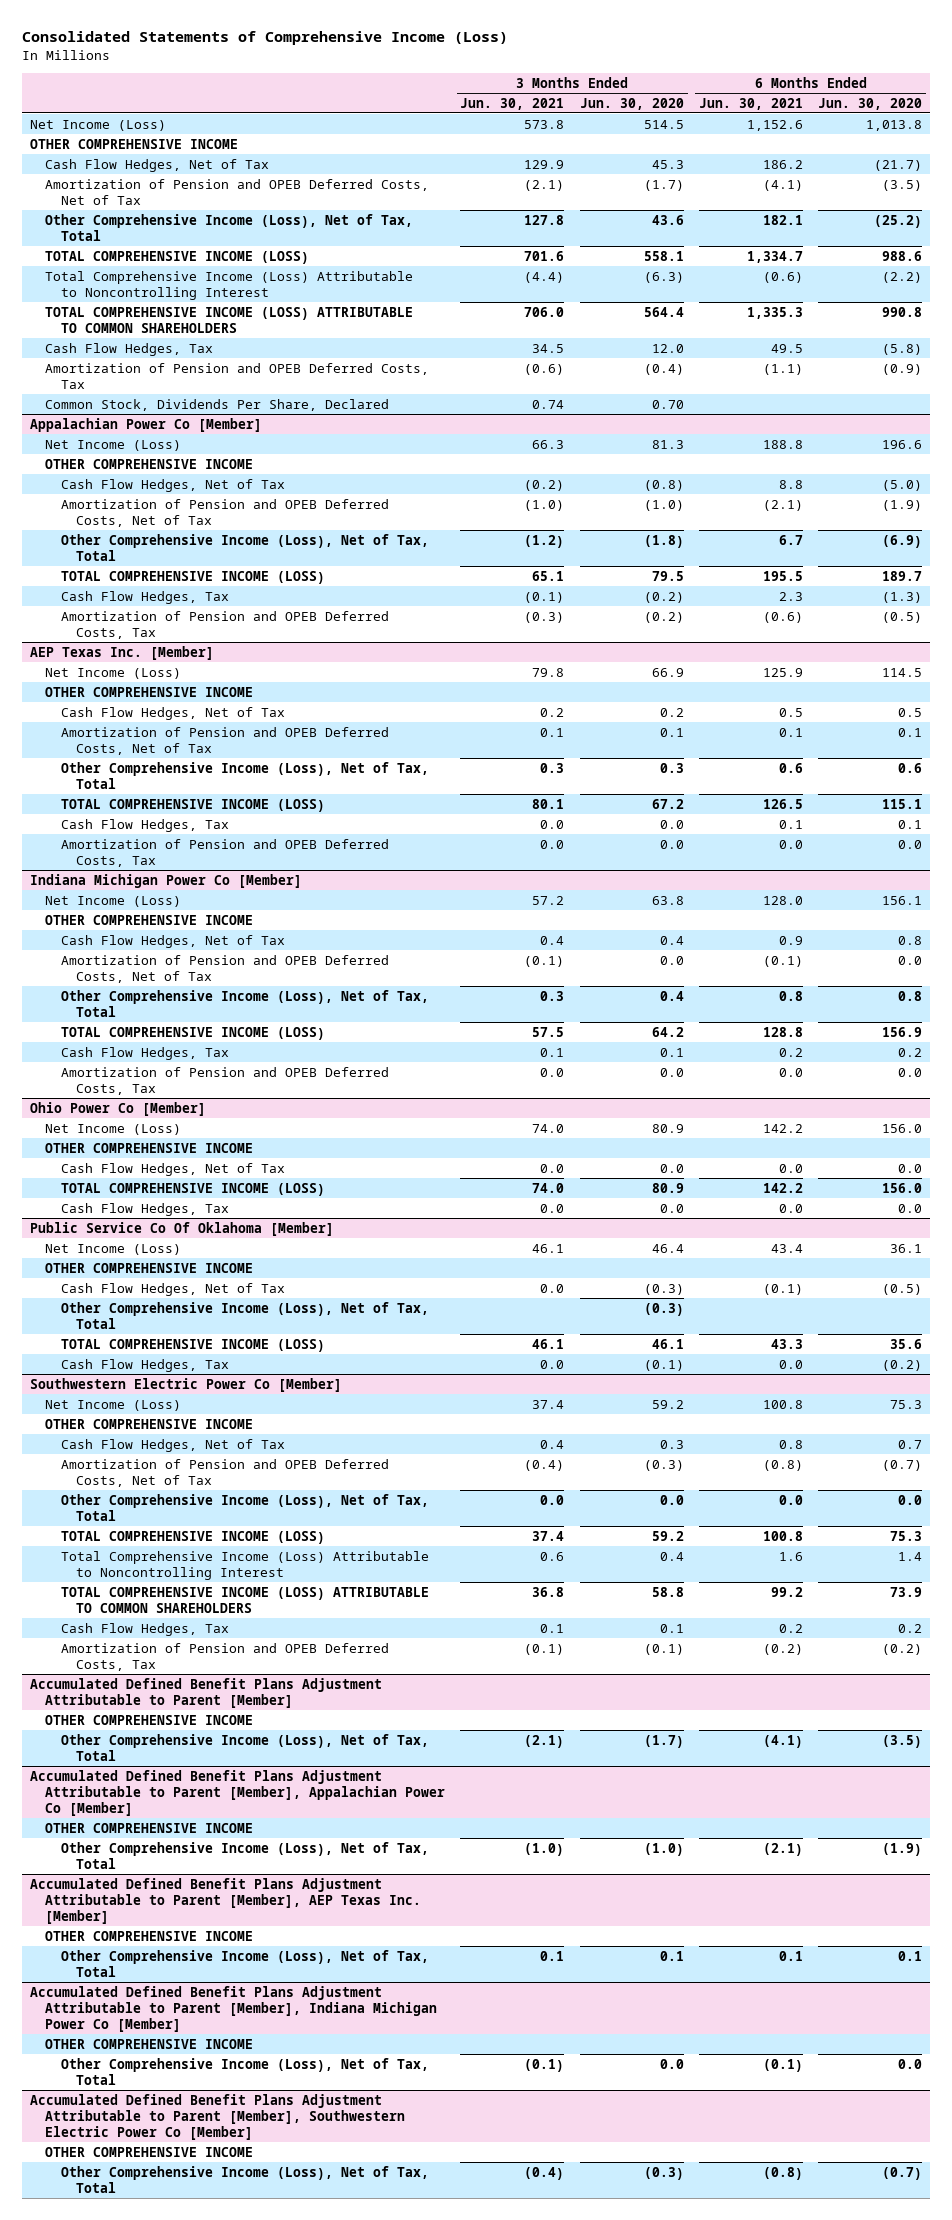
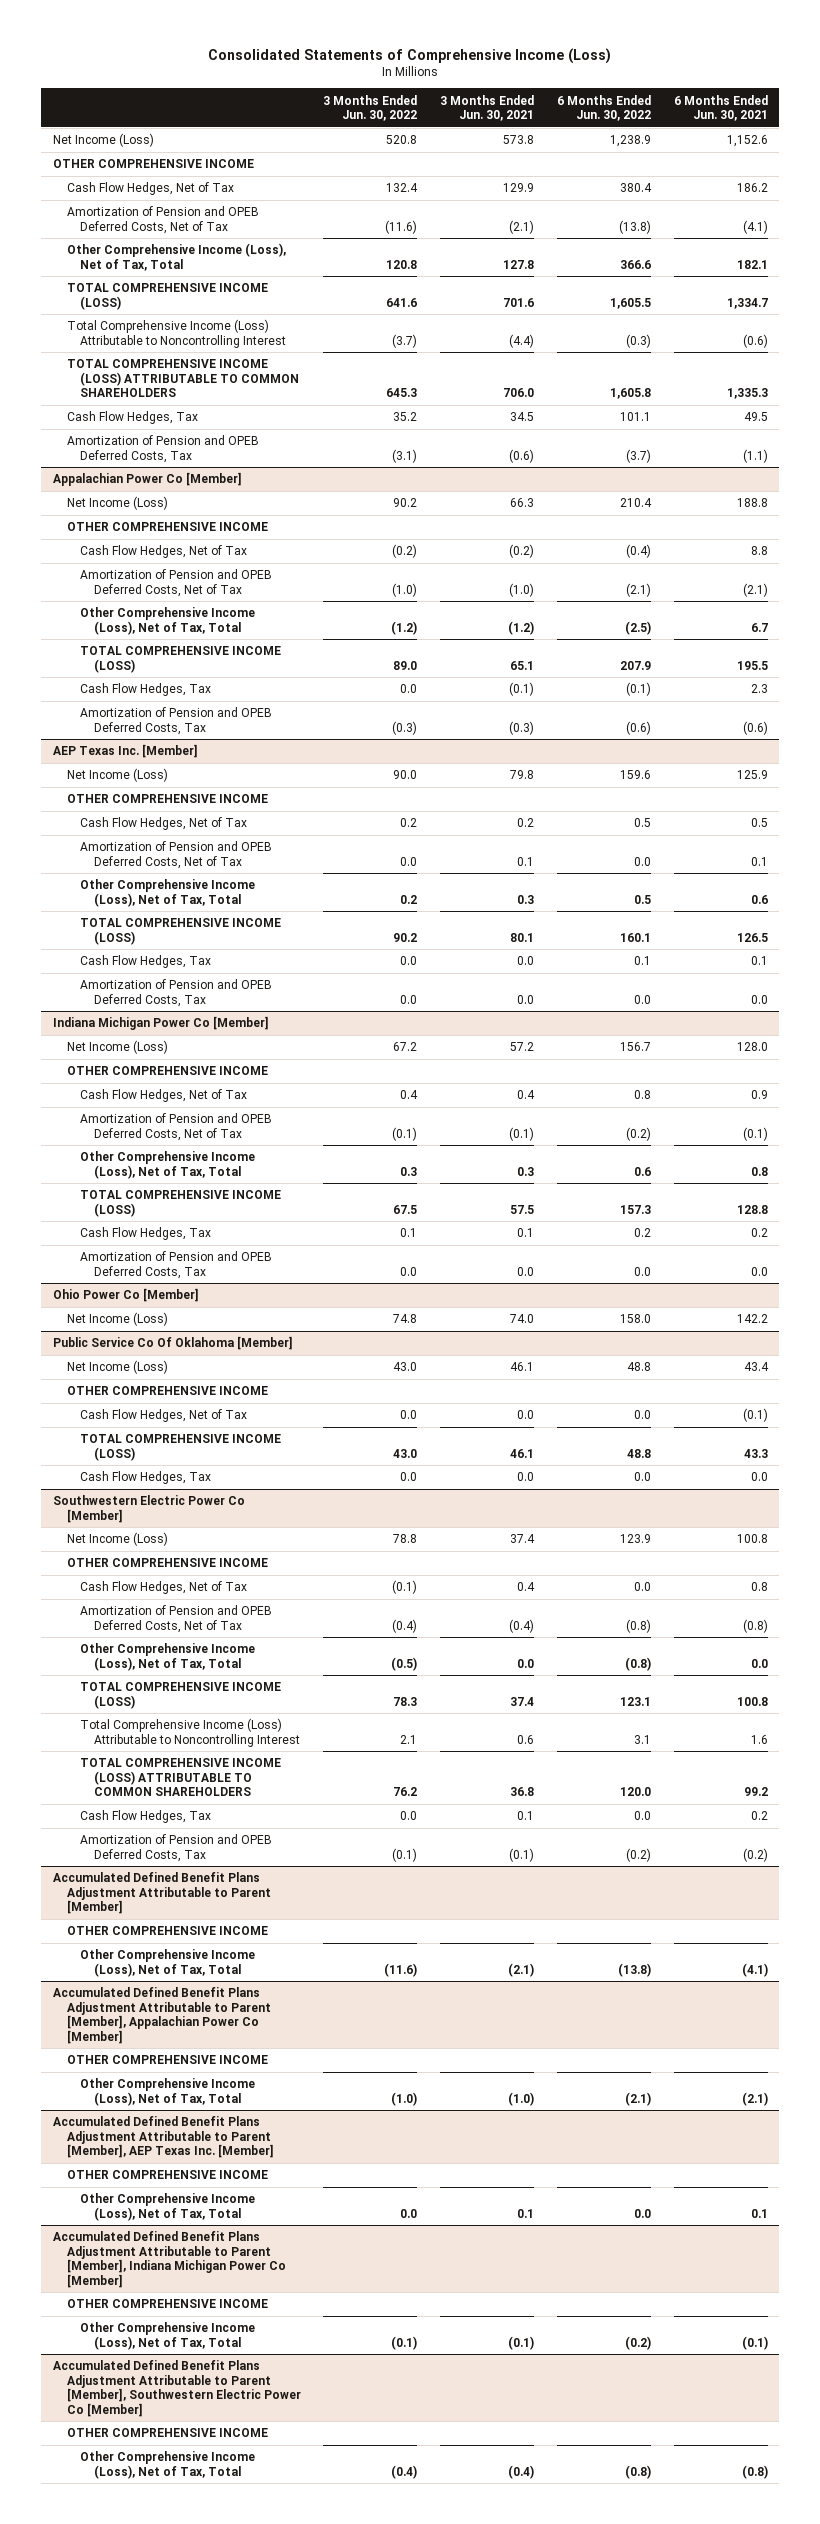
[579,97,684,110] Jun. 30, 2020 -> none
[818,97,923,110] Jun. 30, 2020 -> none
none -> [323,94,418,122] 3 Months Ended Jun. 30, 2022
none -> [556,94,651,122] 6 Months Ended Jun. 30, 2022
[45,398,390,411] Common Stock, Dividends Per Share, Declared -> none
[45,1142,254,1153] OTHER COMPREHENSIVE INCOME -> none
[60,1162,285,1176] Cash Flow Hedges, Net of Tax -> none
[60,1182,325,1196] TOTAL COMPREHENSIVE INCOME (LOSS) -> none
[60,1202,229,1216] Cash Flow Hedges, Tax -> none
[60,1301,429,1329] Other Comprehensive Income (Loss), Net of Tax, Total -> none

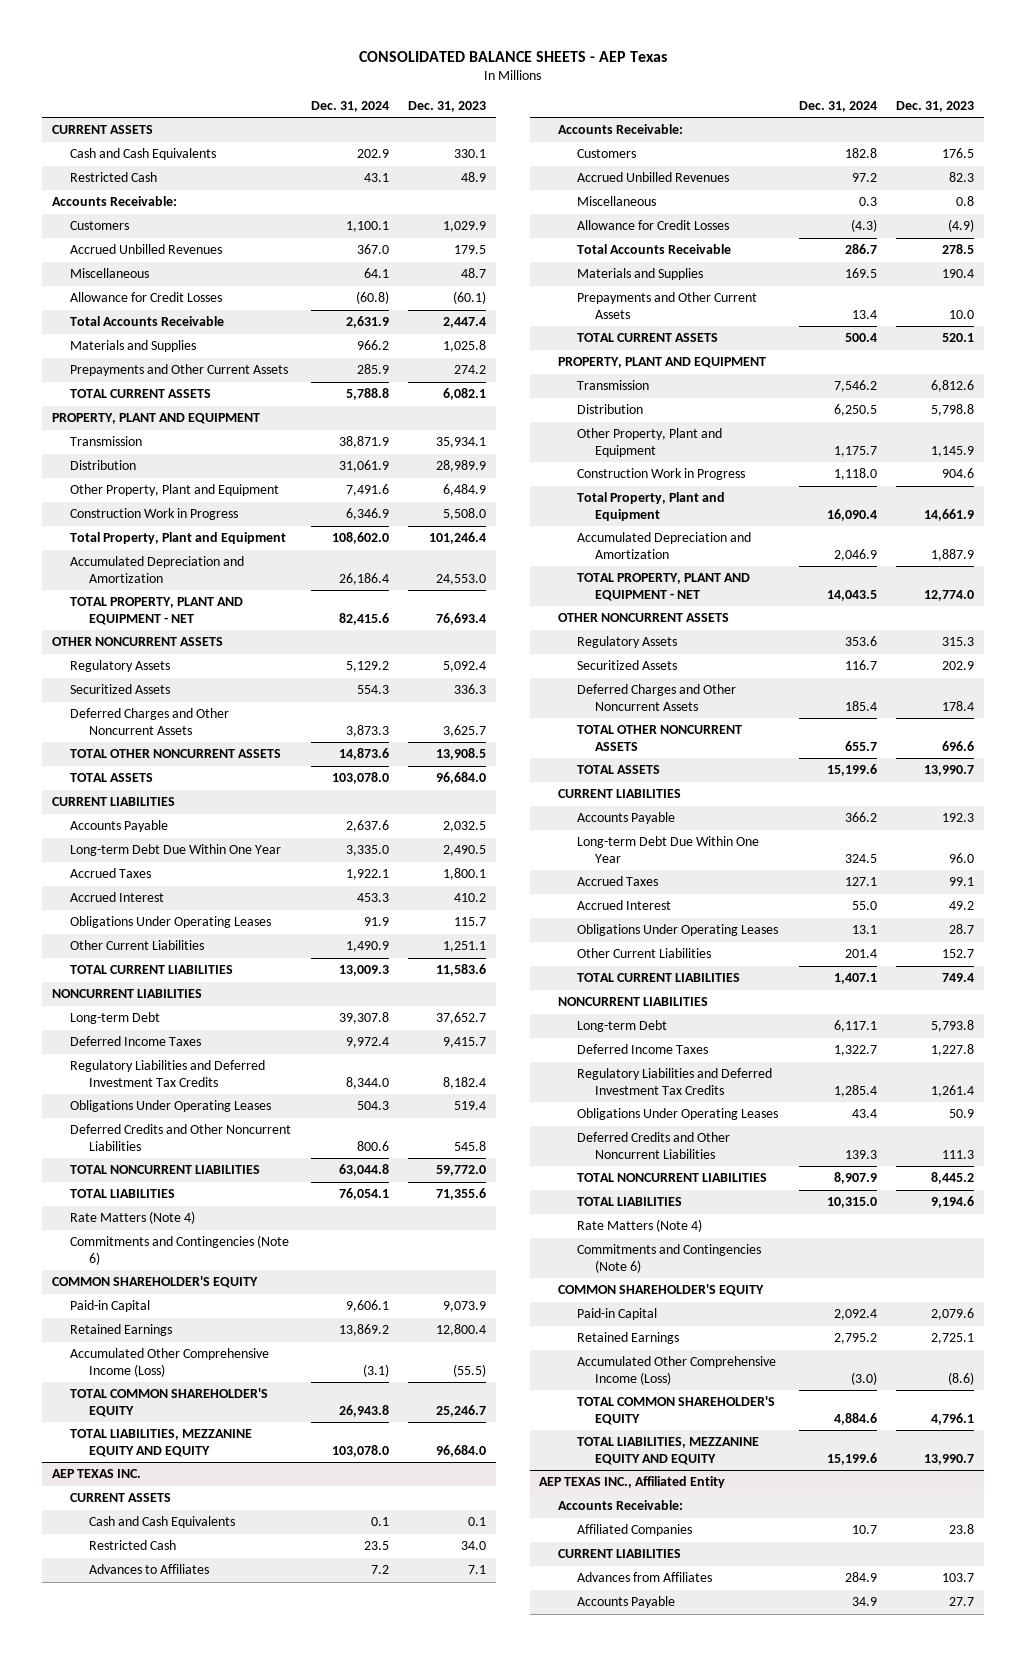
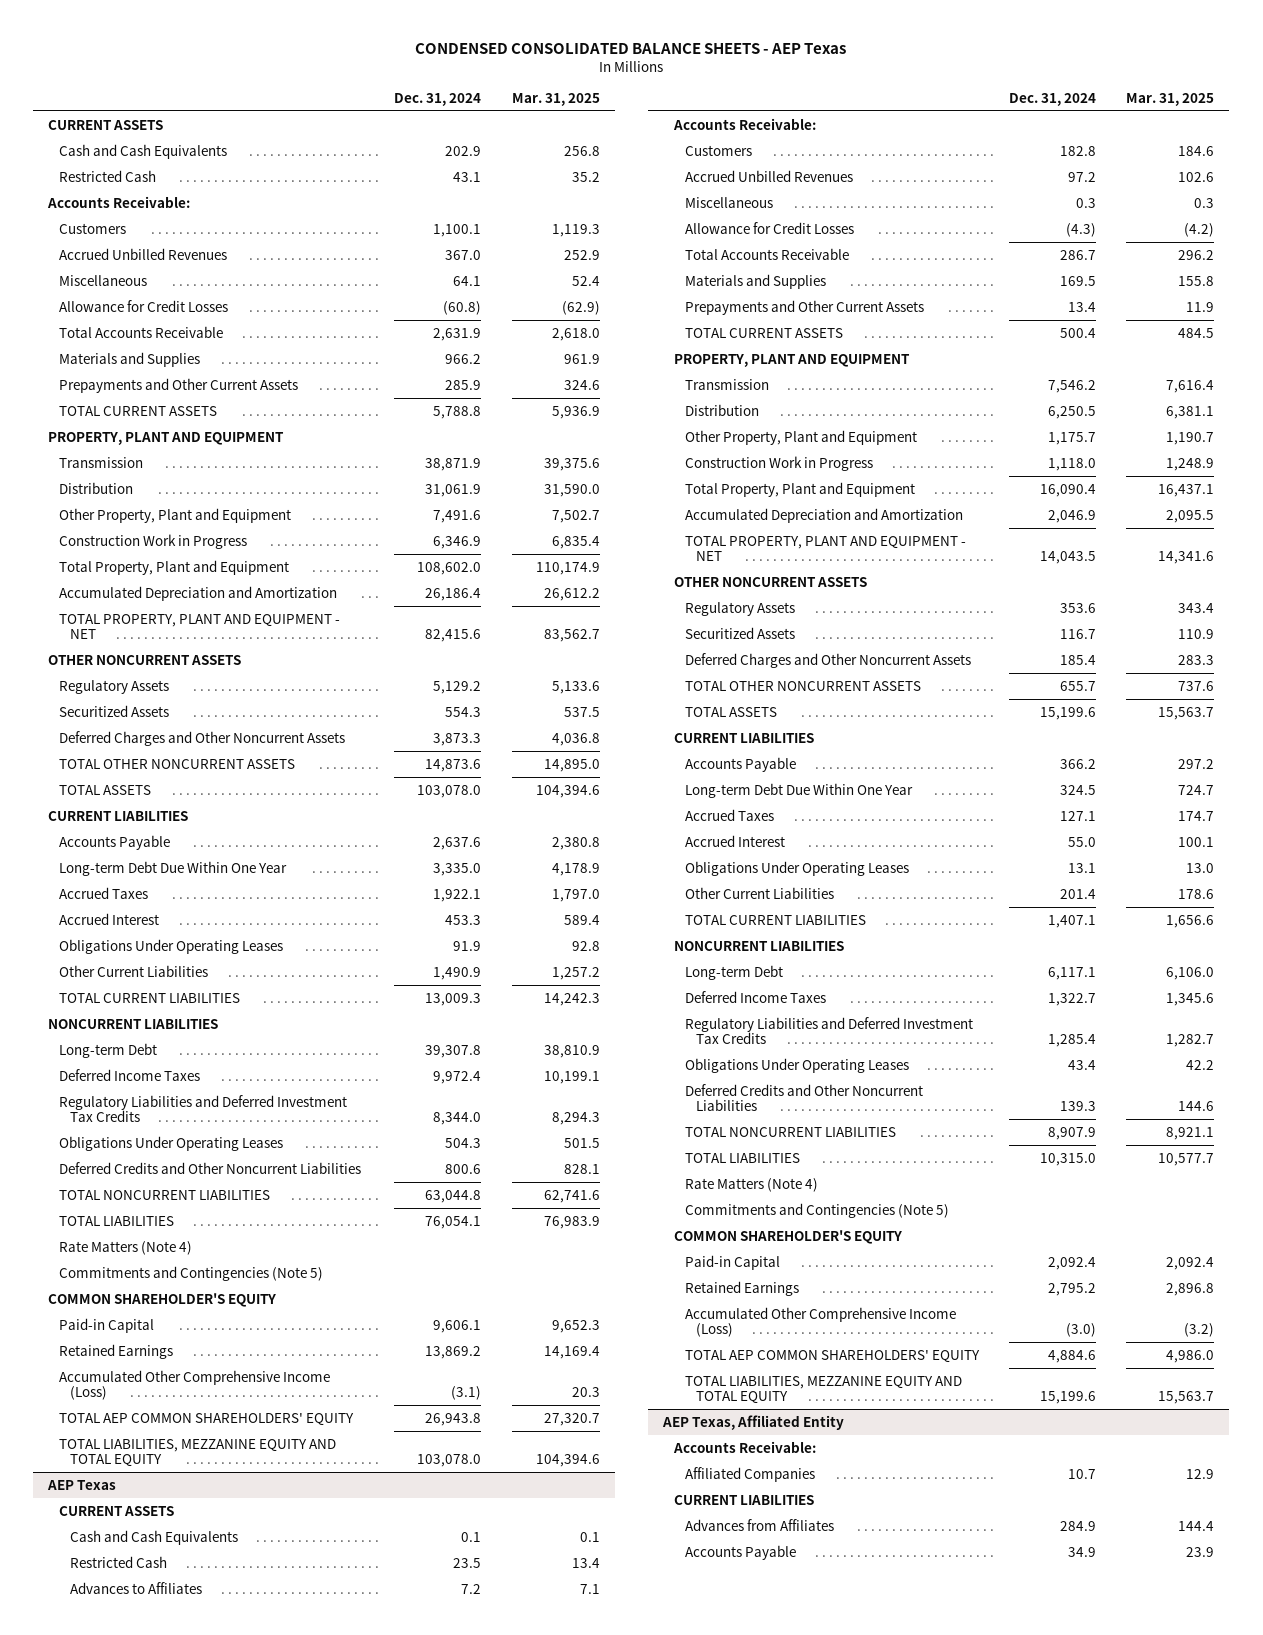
[358,51,667,63] CONSOLIDATED BALANCE SHEETS - AEP Texas -> [415,42,847,54] CONDENSED CONSOLIDATED BALANCE SHEETS - AEP Texas
[408,100,487,112] Dec. 31, 2023 -> none
none -> [511,92,600,106] Mar. 31, 2025
[70,1235,290,1265] Commitments and Contingencies (Note 6) -> [59,1265,324,1281] Commitments and Contingencies (Note 5)
[70,1388,269,1417] TOTAL COMMON SHAREHOLDER'S EQUITY -> [59,1412,355,1426] TOTAL AEP COMMON SHAREHOLDERS' EQUITY
[70,1429,253,1457] TOTAL LIABILITIES, MEZZANINE EQUITY AND EQUITY -> [59,1438,337,1467] TOTAL LIABILITIES, MEZZANINE EQUITY AND TOTAL EQUITY
[51,1469,141,1479] AEP TEXAS INC. -> [47,1479,117,1490] AEP Texas
[576,1244,761,1273] Commitments and Contingencies (Note 6) -> [684,1202,949,1218] Commitments and Contingencies (Note 5)
[576,1396,775,1425] TOTAL COMMON SHAREHOLDER'S EQUITY -> [684,1349,980,1363] TOTAL AEP COMMON SHAREHOLDERS' EQUITY
[576,1437,759,1465] TOTAL LIABILITIES, MEZZANINE EQUITY AND EQUITY -> [684,1375,962,1404] TOTAL LIABILITIES, MEZZANINE EQUITY AND TOTAL EQUITY
[539,1476,726,1489] AEP TEXAS INC., Affiliated Entity -> [662,1414,845,1430] AEP Texas, Affiliated Entity

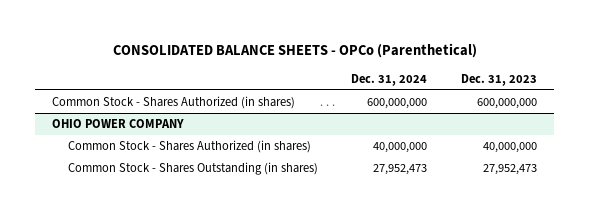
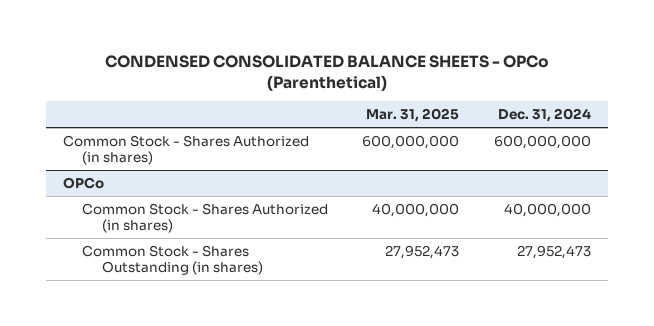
[112,42,477,58] CONSOLIDATED BALANCE SHEETS - OPCo (Parenthetical) -> [104,54,549,91] CONDENSED CONSOLIDATED BALANCE SHEETS - OPCo (Parenthetical)
[461,73,538,86] Dec. 31, 2023 -> none
none -> [366,108,460,123] Mar. 31, 2025
[52,119,185,129] OHIO POWER COMPANY -> [63,176,105,189] OPCo

